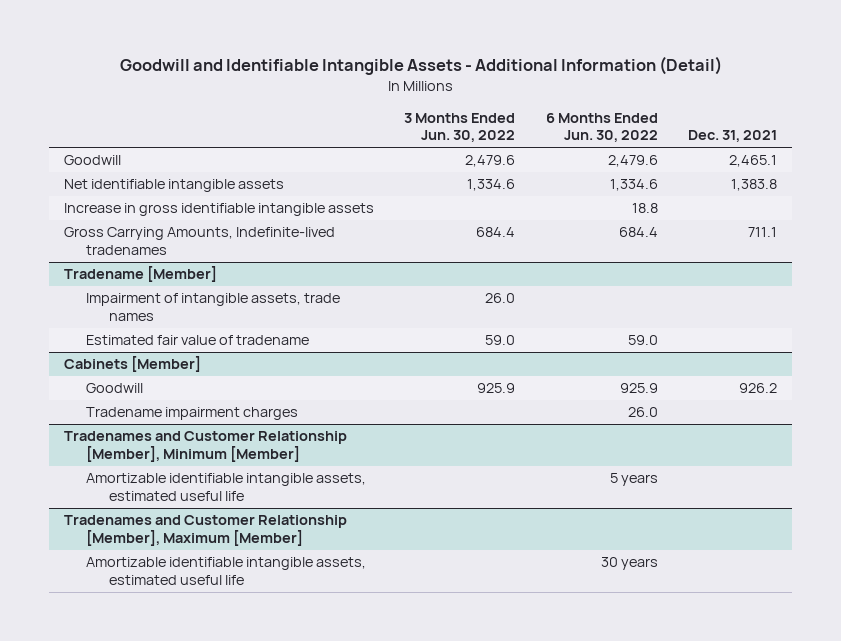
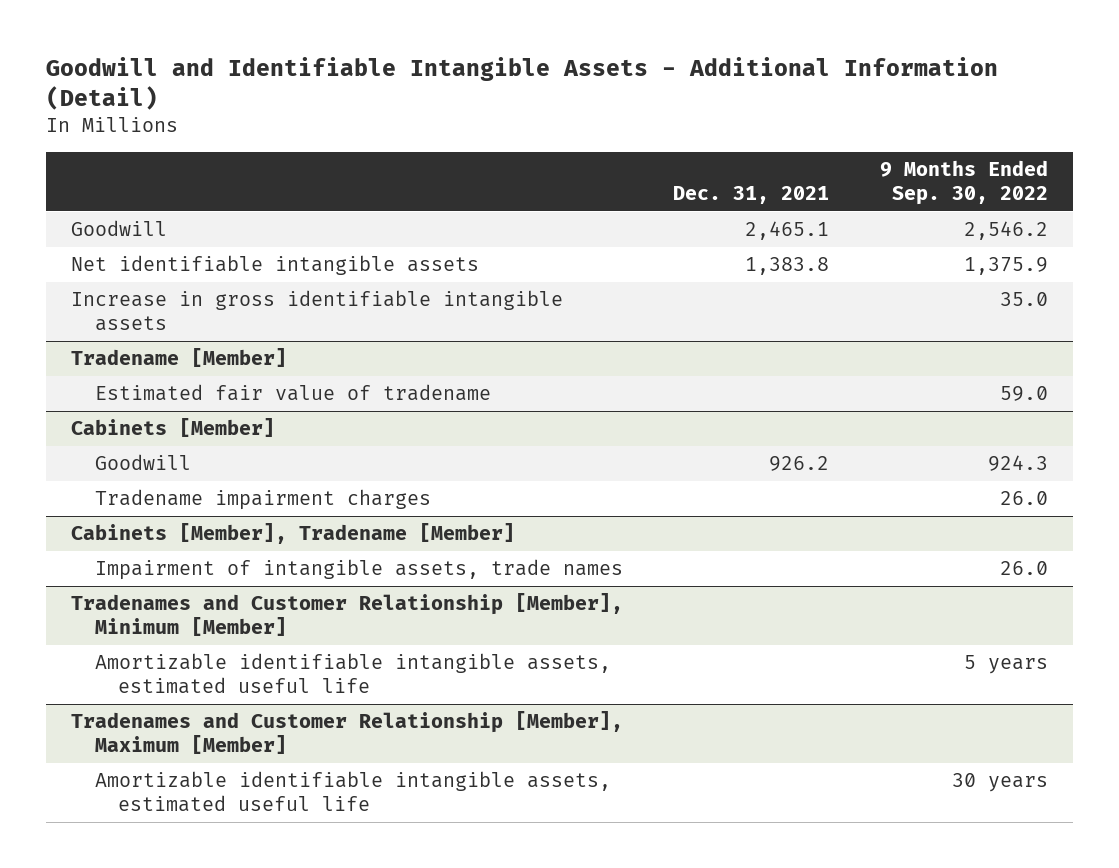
[404,112,516,143] 3 Months Ended Jun. 30, 2022 -> none
[545,112,658,143] 6 Months Ended Jun. 30, 2022 -> none
none -> [879,159,1048,206] 9 Months Ended Sep. 30, 2022
[64,227,336,256] Gross Carrying Amounts, Indefinite-lived tradenames -> none
[86,293,341,322] Impairment of intangible assets, trade names -> none
none -> [71,523,516,545] Cabinets [Member], Tradename [Member]
none -> [94,559,623,581] Impairment of intangible assets, trade names

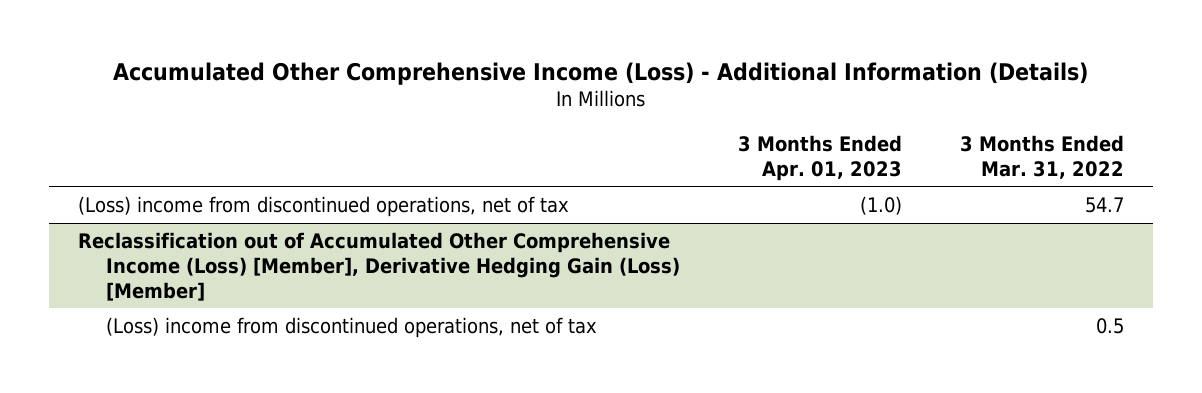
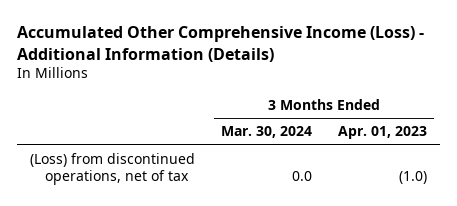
[960,134,1125,179] 3 Months Ended Mar. 31, 2022 -> none
none -> [221,126,313,139] Mar. 30, 2024
[78,232,681,301] Reclassification out of Accumulated Other Comprehensive Income (Loss) [Member], Derivative Hedging Gain (Loss) [Member] -> none
[106,317,598,339] (Loss) income from discontinued operations, net of tax -> none
[78,196,570,218] (Loss) income from discontinued operations, net of tax -> [29,153,195,185] (Loss) from discontinued operations, net of tax

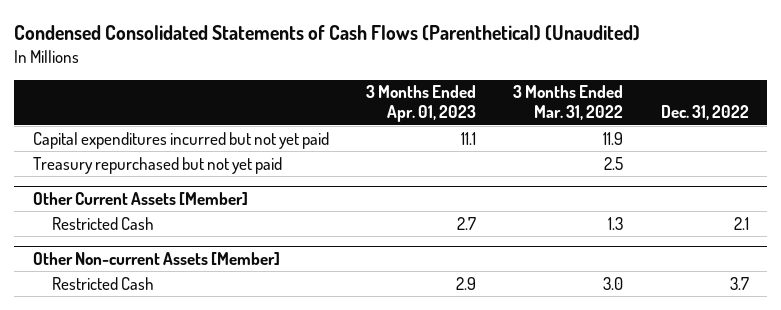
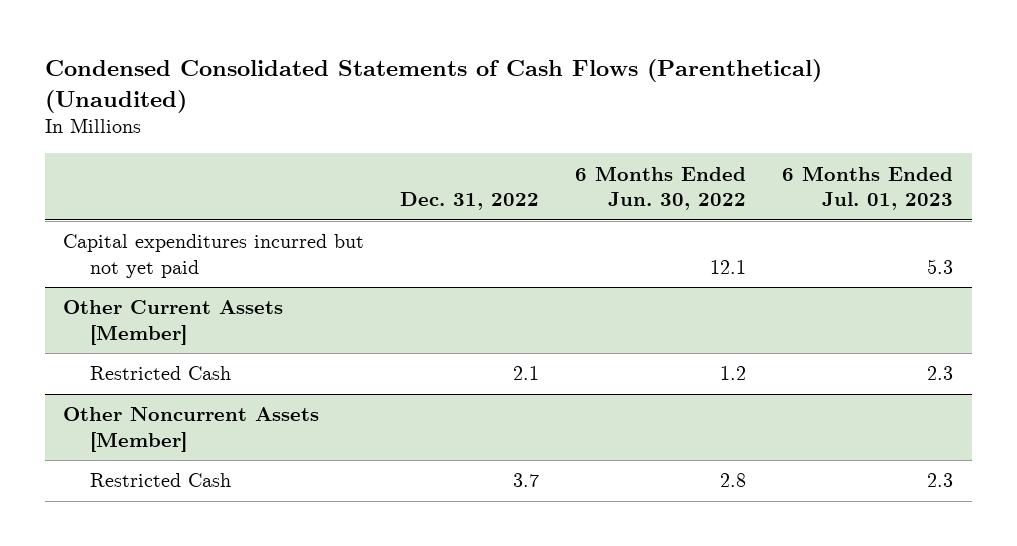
[365,85,476,123] 3 Months Ended Apr. 01, 2023 -> none
[513,85,624,121] 3 Months Ended Mar. 31, 2022 -> none
none -> [575,165,747,211] 6 Months Ended Jun. 30, 2022
none -> [782,165,954,211] 6 Months Ended Jul. 01, 2023
[32,156,282,174] Treasury repurchased but not yet paid -> none
[32,251,280,265] Other Non-current Assets [Member] -> [63,407,320,452] Other Noncurrent Assets [Member]

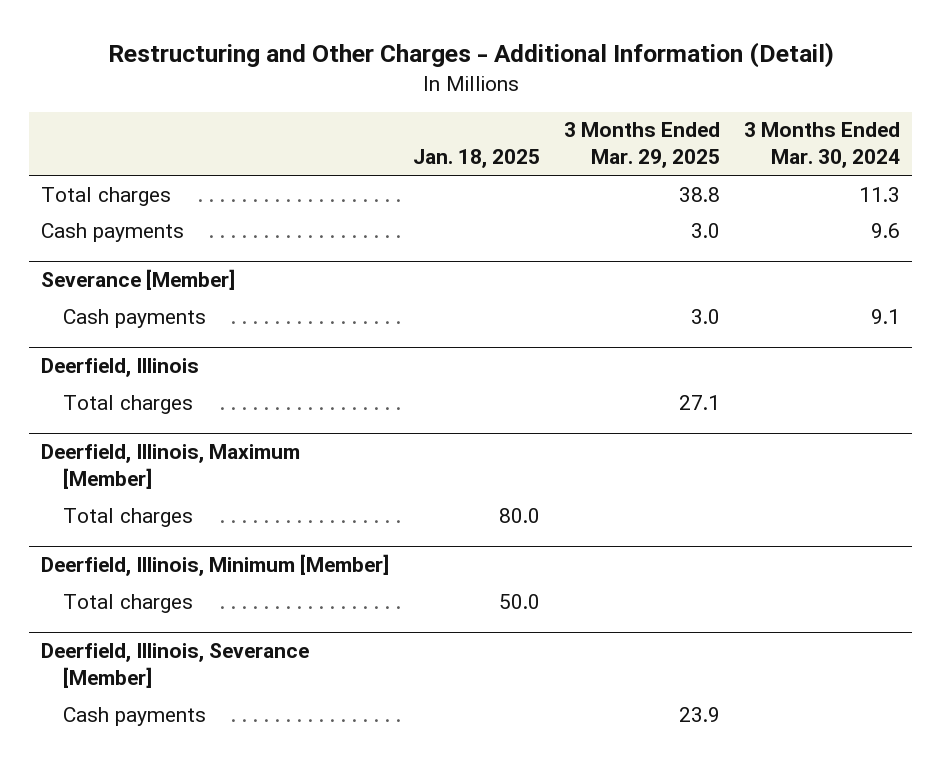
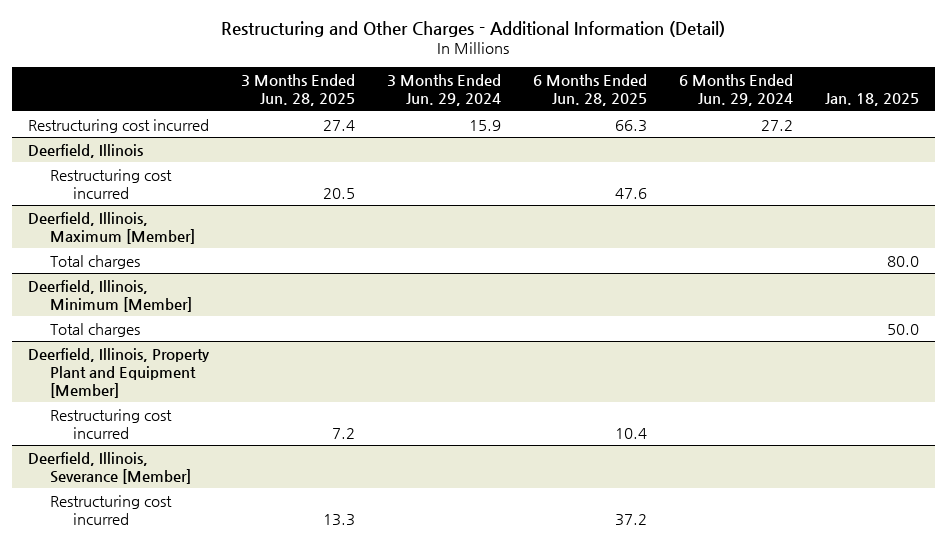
[564,122,721,169] 3 Months Ended Mar. 29, 2025 -> none
[744,122,901,169] 3 Months Ended Mar. 30, 2024 -> none
none -> [240,74,355,106] 3 Months Ended Jun. 28, 2025
none -> [386,74,501,106] 3 Months Ended Jun. 29, 2024
none -> [532,74,647,106] 6 Months Ended Jun. 28, 2025
none -> [678,74,793,106] 6 Months Ended Jun. 29, 2024
[41,222,185,242] Cash payments -> none
[41,269,236,291] Severance [Member] -> none
[62,308,206,328] Cash payments -> none
[41,186,172,206] Total charges -> [27,118,209,133] Restructuring cost incurred
[62,394,193,414] Total charges -> [50,168,173,199] Restructuring cost incurred
none -> [27,347,210,398] Deerfield, Illinois, Property Plant and Equipment [Member]
none -> [50,408,173,439] Restructuring cost incurred
[62,706,206,726] Cash payments -> none
none -> [50,494,173,525] Restructuring cost incurred

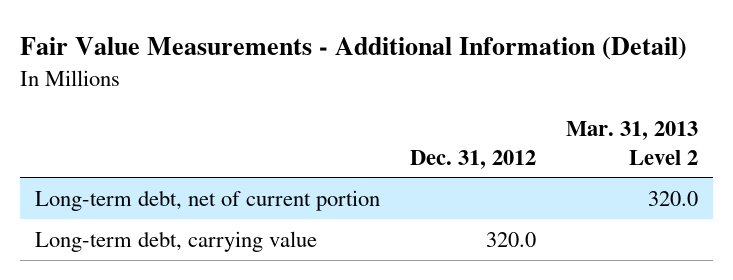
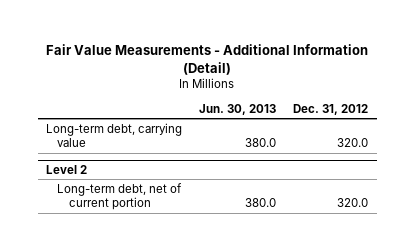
[566,121,699,165] Mar. 31, 2013 Level 2 -> none
none -> [199,103,277,115] Jun. 30, 2013
[35,189,381,211] Long-term debt, net of current portion -> none
none -> [46,164,88,174] Level 2
none -> [57,182,183,211] Long-term debt, net of current portion

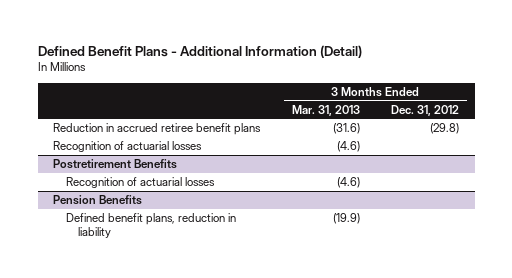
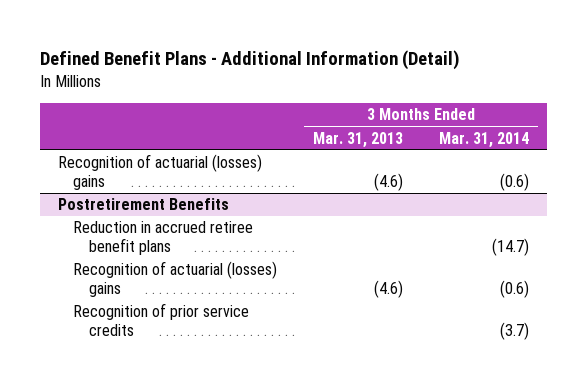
[391,104,460,116] Dec. 31, 2012 -> none
none -> [439,131,530,148] Mar. 31, 2014
[53,123,262,136] Reduction in accrued retiree benefit plans -> none
[53,141,203,153] Recognition of actuarial losses -> [58,154,263,191] Recognition of actuarial (losses) gains
[53,195,143,206] Pension Benefits -> none
[65,213,236,238] Defined benefit plans, reduction in liability -> none
none -> [73,221,254,256] Reduction in accrued retiree benefit plans
[65,177,215,189] Recognition of actuarial losses -> [73,261,278,298] Recognition of actuarial (losses) gains
none -> [73,303,250,337] Recognition of prior service credits

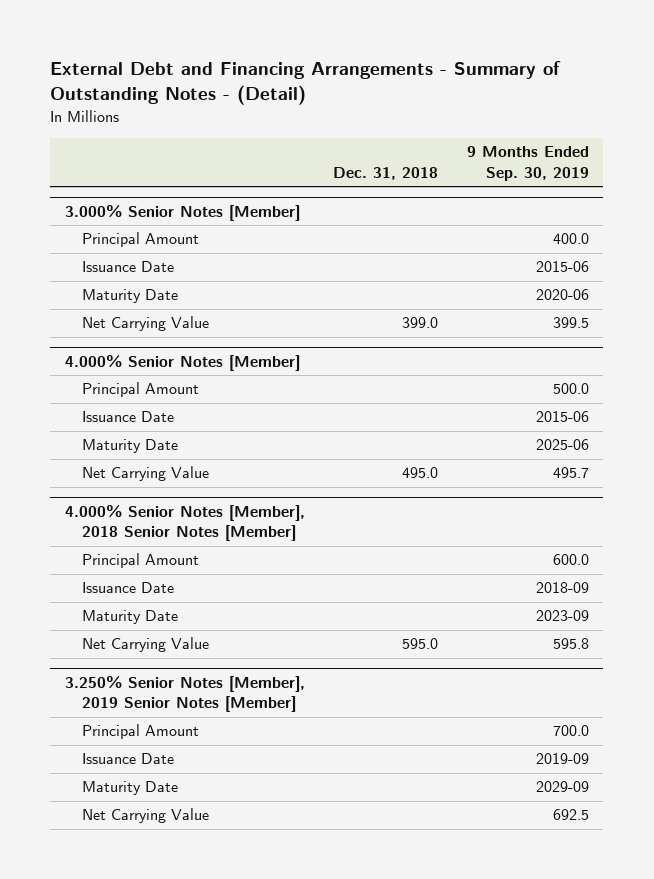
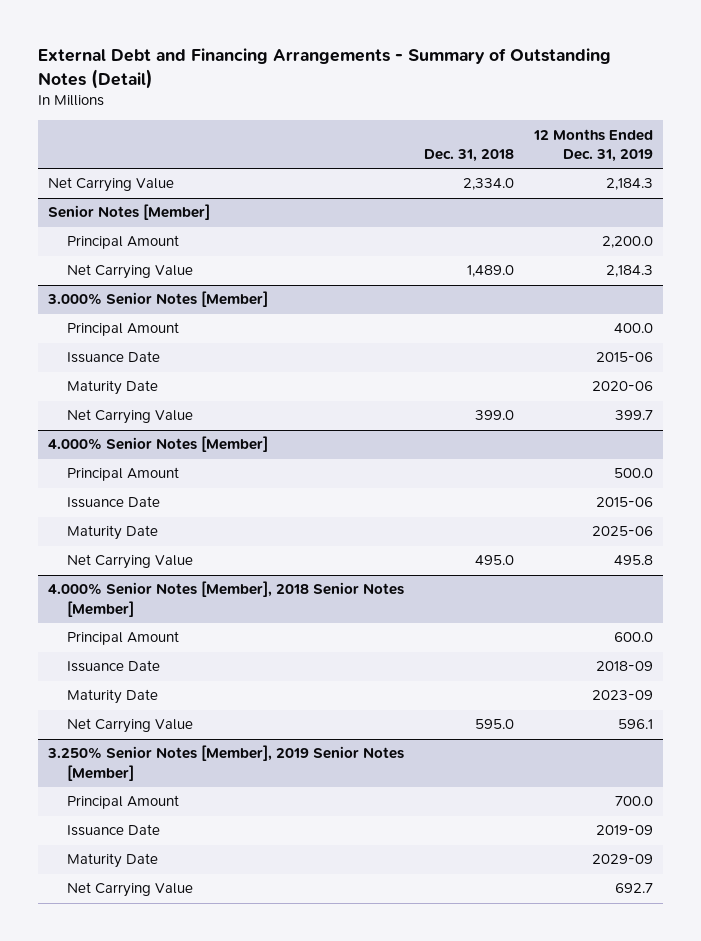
[50,61,562,106] External Debt and Financing Arrangements - Summary of Outstanding Notes - (Detail) -> [38,48,612,89] External Debt and Financing Arrangements - Summary of Outstanding Notes (Detail)
[466,146,589,181] 9 Months Ended Sep. 30, 2019 -> none
none -> [533,128,654,163] 12 Months Ended Dec. 31, 2019
none -> [48,177,175,193] Net Carrying Value
none -> [48,204,211,221] Senior Notes [Member]
none -> [67,235,180,250] Principal Amount
none -> [67,264,194,280] Net Carrying Value

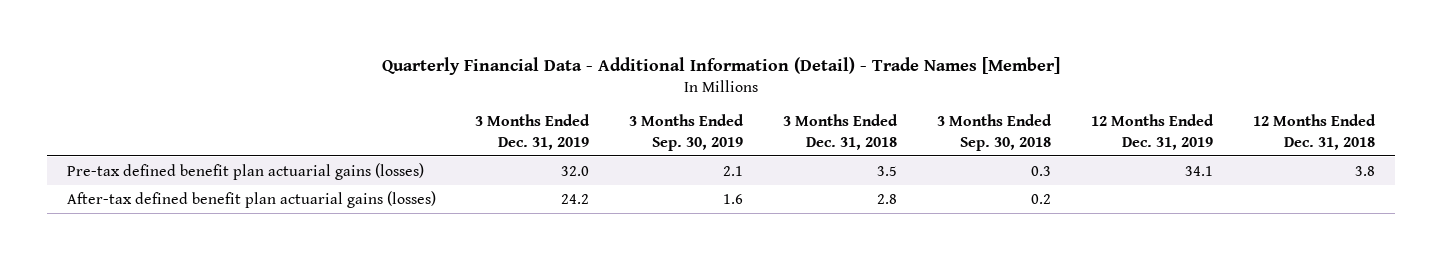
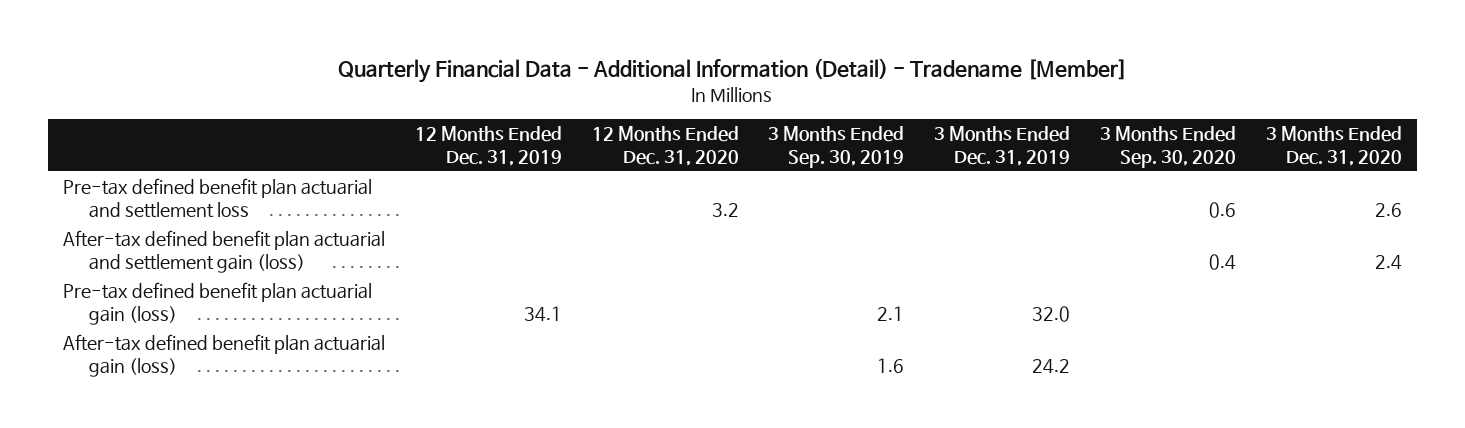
[381,56,1060,75] Quarterly Financial Data - Additional Information (Detail) - Trade Names [Member] -> [338,58,1128,84] Quarterly Financial Data - Additional Information (Detail) - Tradename [Member]
[783,114,899,150] 3 Months Ended Dec. 31, 2018 -> none
[937,114,1053,151] 3 Months Ended Sep. 30, 2018 -> none
[1252,114,1376,150] 12 Months Ended Dec. 31, 2018 -> none
none -> [591,126,739,166] 12 Months Ended Dec. 31, 2020
none -> [1100,126,1237,168] 3 Months Ended Sep. 30, 2020
none -> [1266,126,1403,166] 3 Months Ended Dec. 31, 2020
none -> [62,178,372,218] Pre-tax defined benefit plan actuarial and settlement loss
none -> [62,230,385,273] After-tax defined benefit plan actuarial and settlement gain (loss)
[66,162,424,180] Pre-tax defined benefit plan actuarial gains (losses) -> [62,282,372,325] Pre-tax defined benefit plan actuarial gain (loss)
[66,190,436,208] After-tax defined benefit plan actuarial gains (losses) -> [62,334,385,377] After-tax defined benefit plan actuarial gain (loss)

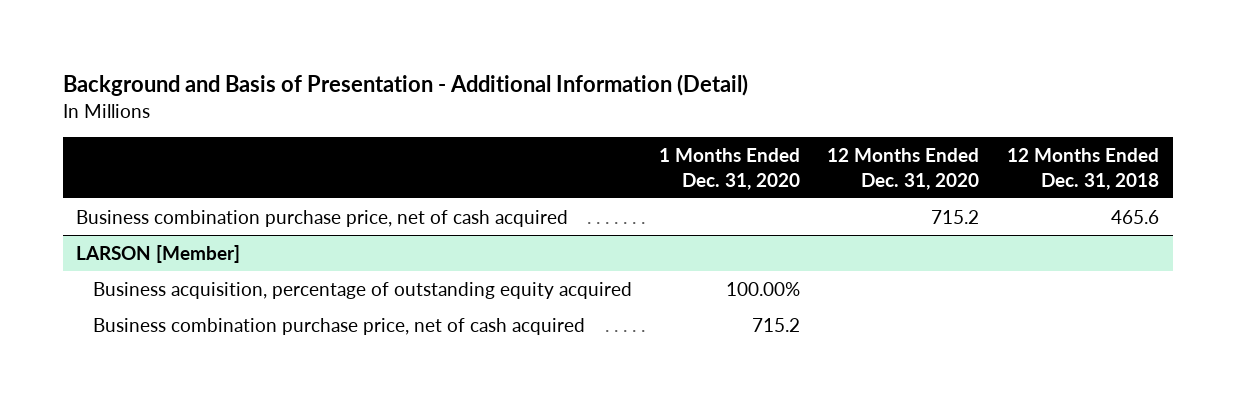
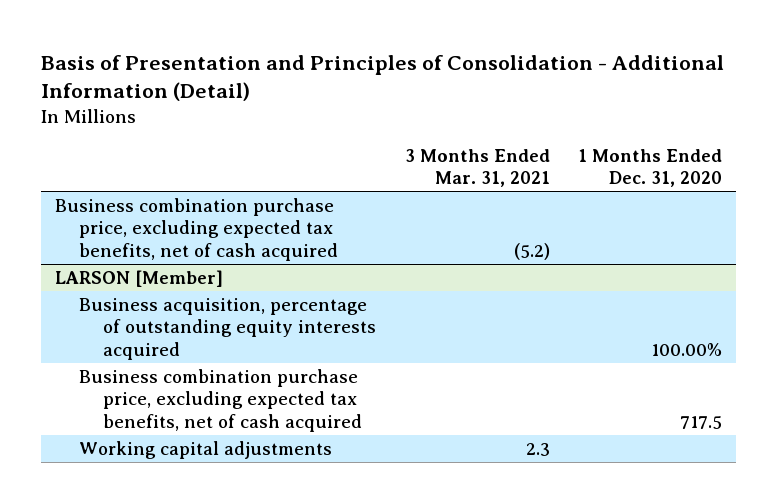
[62,74,748,97] Background and Basis of Presentation - Additional Information (Detail) -> [40,54,724,102] Basis of Presentation and Principles of Consolidation - Additional Information (Detail)
[827,148,980,190] 12 Months Ended Dec. 31, 2020 -> none
[1006,148,1159,190] 12 Months Ended Dec. 31, 2018 -> none
none -> [404,148,550,188] 3 Months Ended Mar. 31, 2021
[76,209,569,227] Business combination purchase price, net of cash acquired -> [55,197,339,261] Business combination purchase price, excluding expected tax benefits, net of cash acquired
[92,281,632,299] Business acquisition, percentage of outstanding equity acquired -> [79,297,376,360] Business acquisition, percentage of outstanding equity interests acquired
[92,317,585,335] Business combination purchase price, net of cash acquired -> [79,368,362,432] Business combination purchase price, excluding expected tax benefits, net of cash acquired
[751,317,800,332] 715.2 -> [680,415,723,429] 717.5
none -> [79,440,333,459] Working capital adjustments

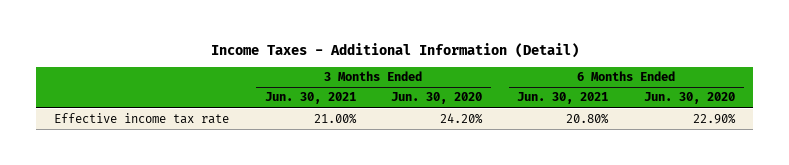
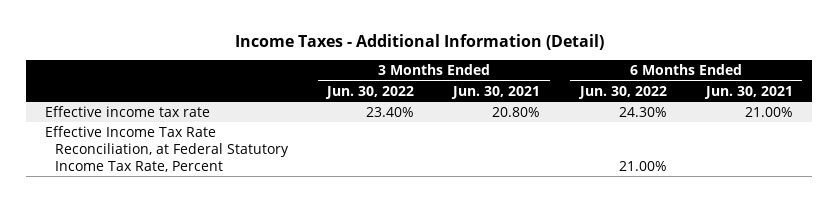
[391,92,483,105] Jun. 30, 2020 -> none
[643,92,735,105] Jun. 30, 2020 -> none
none -> [325,85,415,99] Jun. 30, 2022
none -> [577,85,667,99] Jun. 30, 2022
[313,113,357,125] 21.00% -> [492,107,541,118] 20.80%
[566,113,610,125] 20.80% -> [744,107,793,118] 21.00%
none -> [45,126,290,173] Effective Income Tax Rate Reconciliation, at Federal Statutory Income Tax Rate, Percent

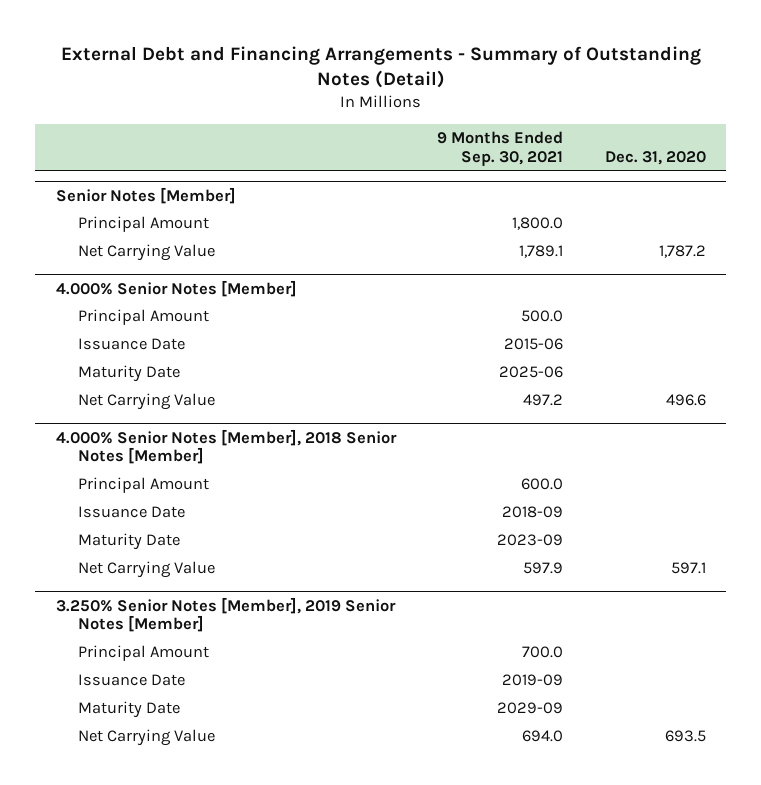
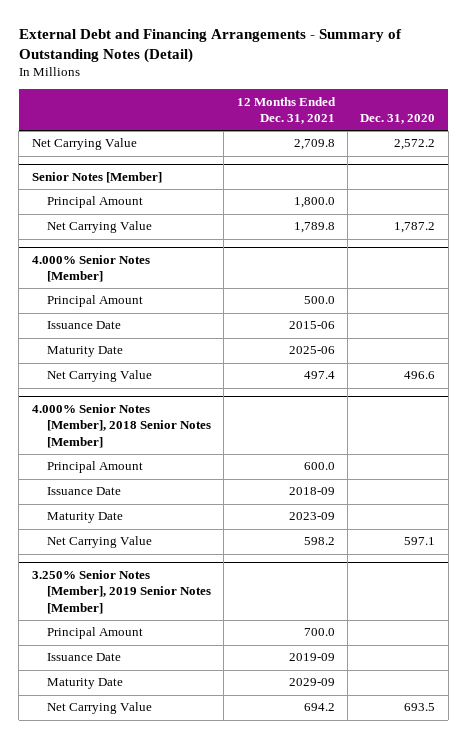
[437,130,564,166] 9 Months Ended Sep. 30, 2021 -> none
none -> [236,96,336,125] 12 Months Ended Dec. 31, 2021
none -> [31,138,137,151] Net Carrying Value

